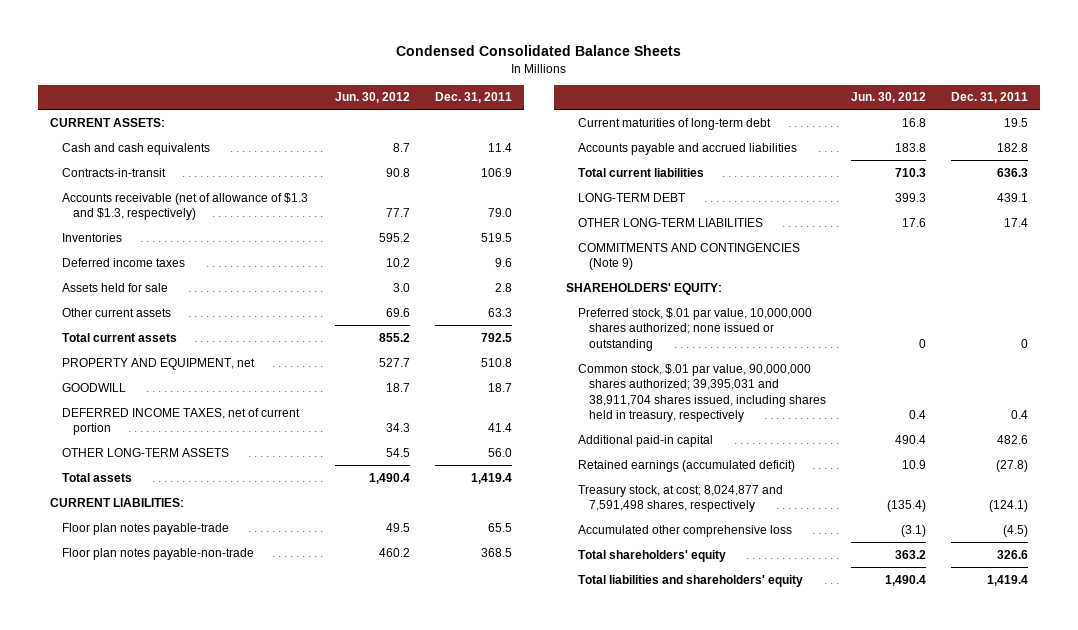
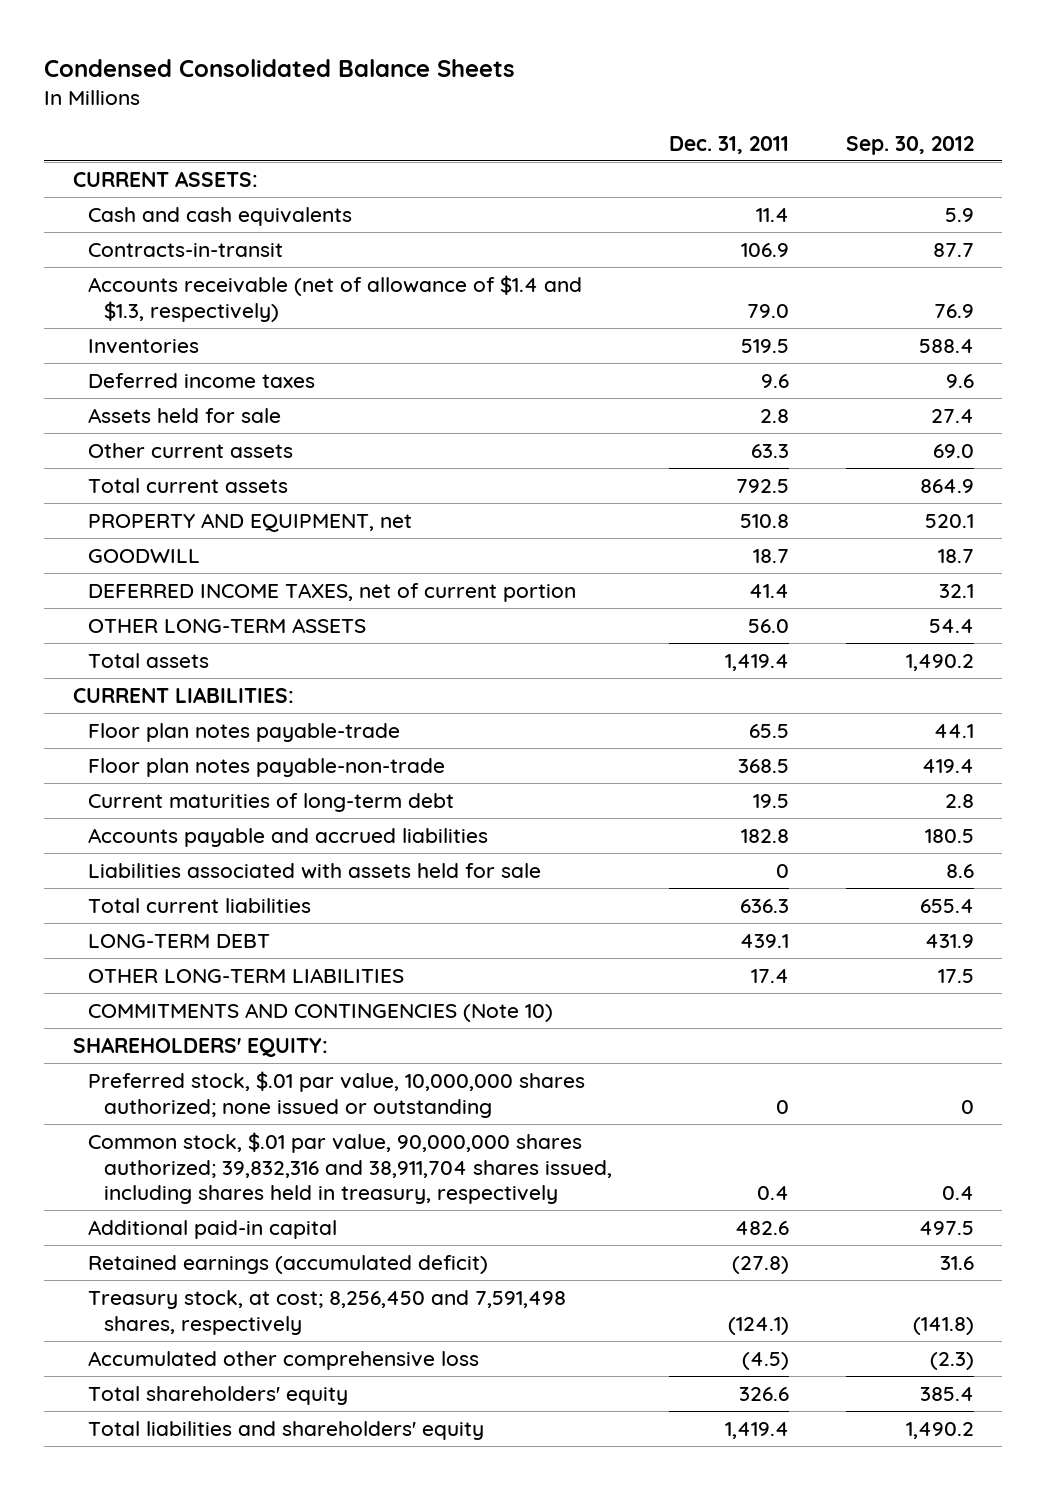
[335,92,411,104] Jun. 30, 2012 -> none
none -> [845,135,974,155] Sep. 30, 2012
[61,192,308,221] Accounts receivable (net of allowance of $1.3 and $1.3, respectively) -> [88,274,583,322] Accounts receivable (net of allowance of $1.4 and $1.3, respectively)
none -> [88,862,542,879] Liabilities associated with assets held for sale
[577,242,800,271] COMMITMENTS AND CONTINGENCIES (Note 9) -> [88,1002,554,1022] COMMITMENTS AND CONTINGENCIES (Note 10)
[577,363,827,423] Common stock, $.01 par value, 90,000,000 shares authorized; 39,395,031 and 38,911,704 shares issued, including shares held in treasury, respectively -> [88,1131,613,1205] Common stock, $.01 par value, 90,000,000 shares authorized; 39,832,316 and 38,911,704 shares issued, including shares held in treasury, respectively
[577,484,783,513] Treasury stock, at cost; 8,024,877 and 7,591,498 shares, respectively -> [88,1289,567,1335] Treasury stock, at cost; 8,256,450 and 7,591,498 shares, respectively

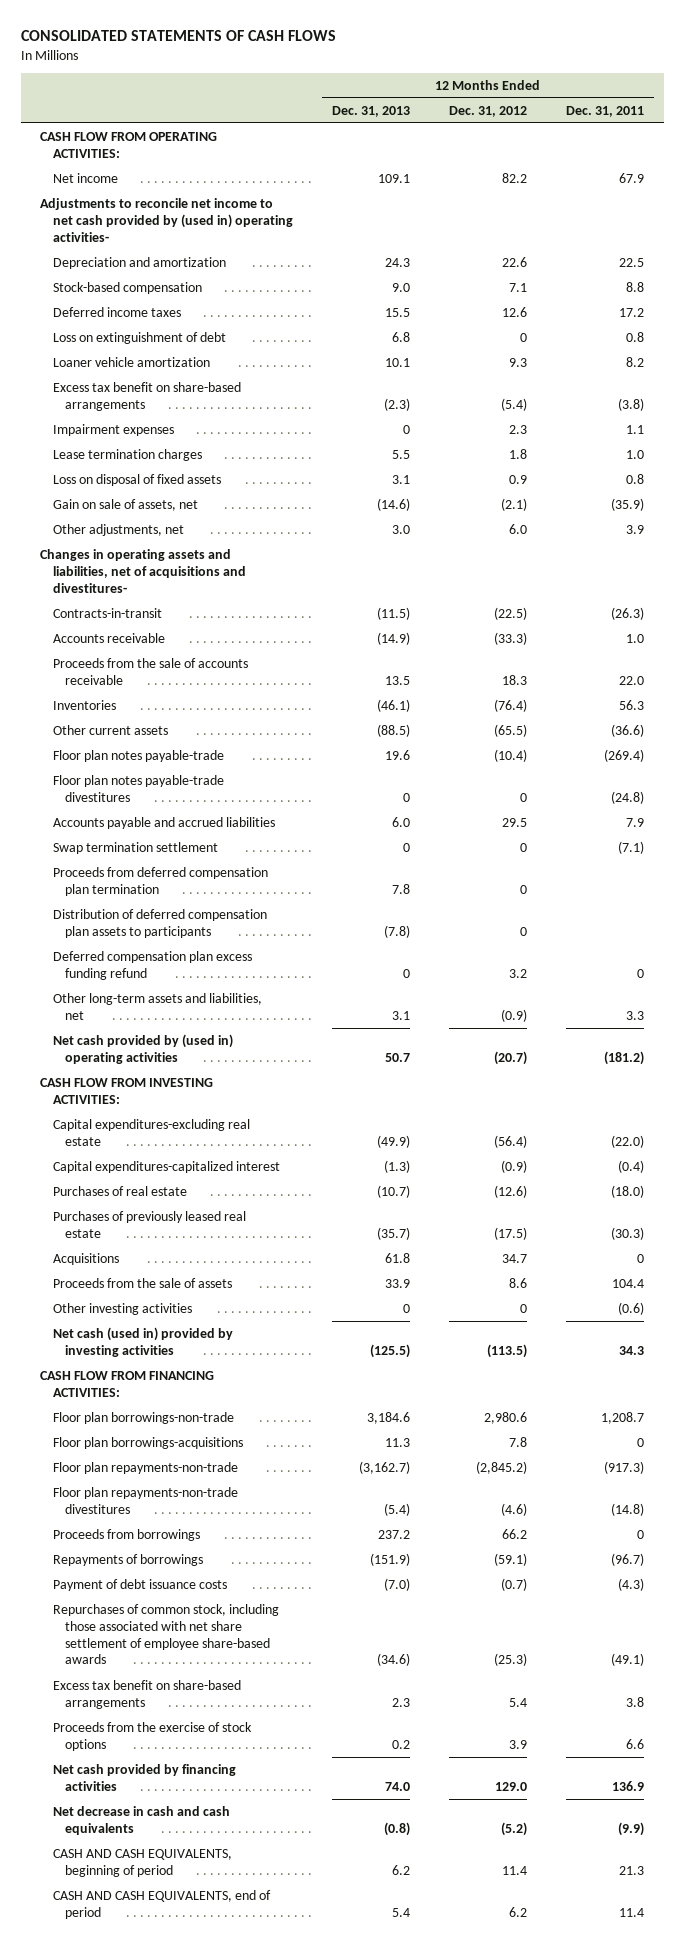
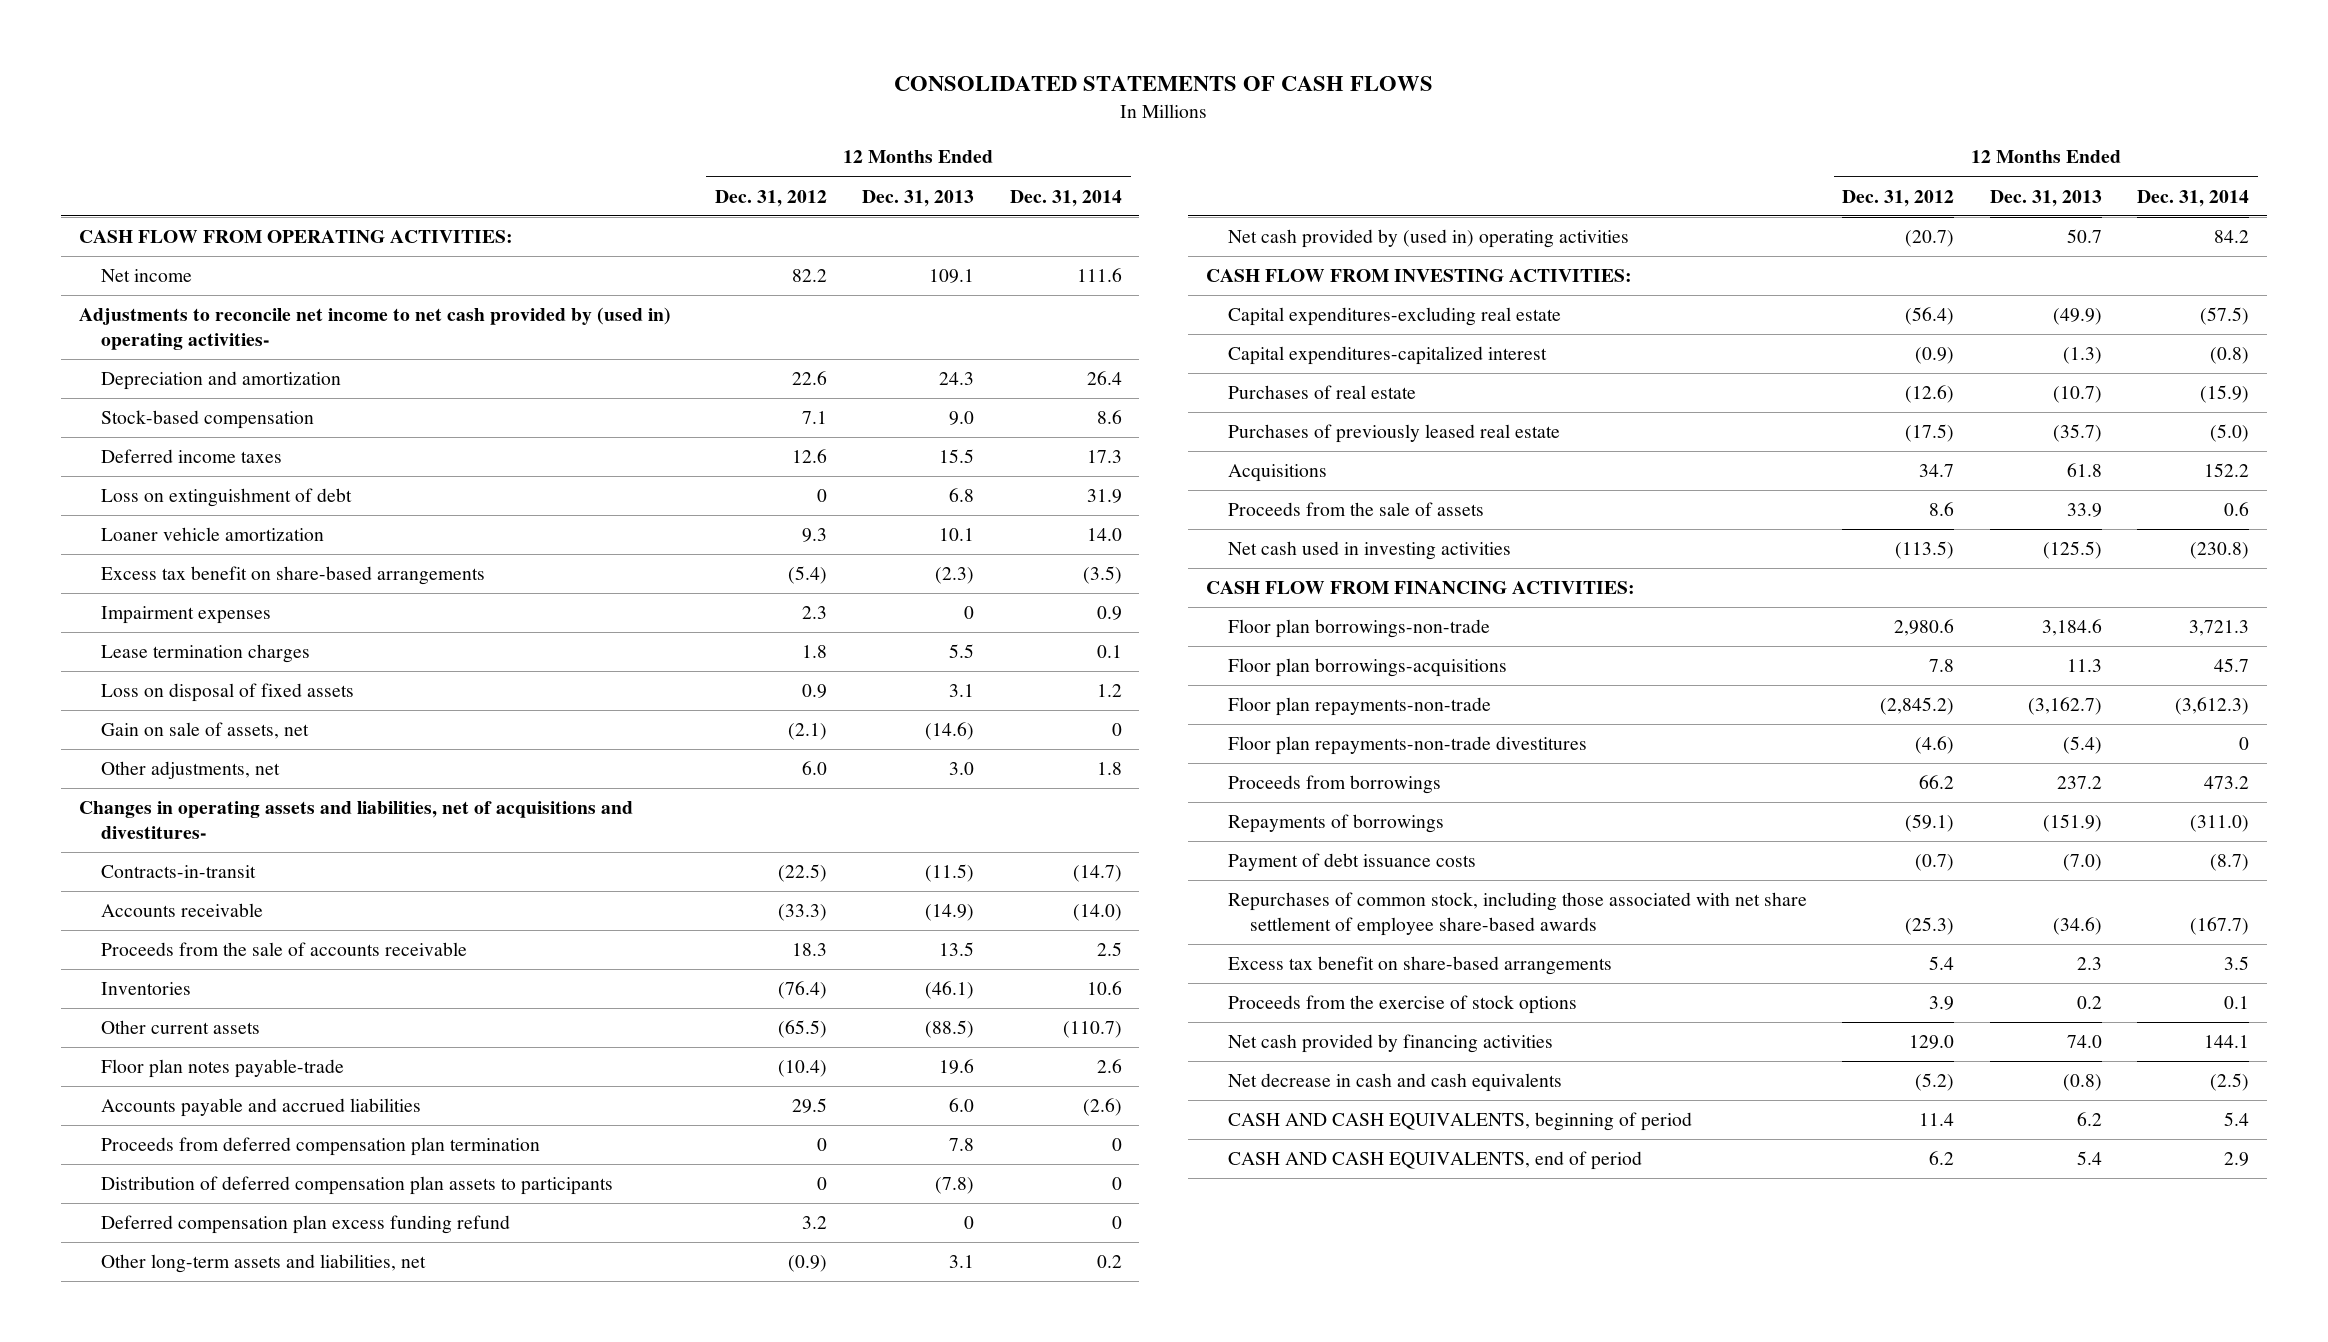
[566,105,645,117] Dec. 31, 2011 -> none
none -> [1009,189,1122,207] Dec. 31, 2014
[52,774,224,802] Floor plan notes payable-trade divestitures -> none
[52,841,218,854] Swap termination settlement -> none
[52,1302,192,1315] Other investing activities -> none
[52,1326,233,1357] Net cash (used in) provided by investing activities -> [1228,541,1512,561] Net cash used in investing activities

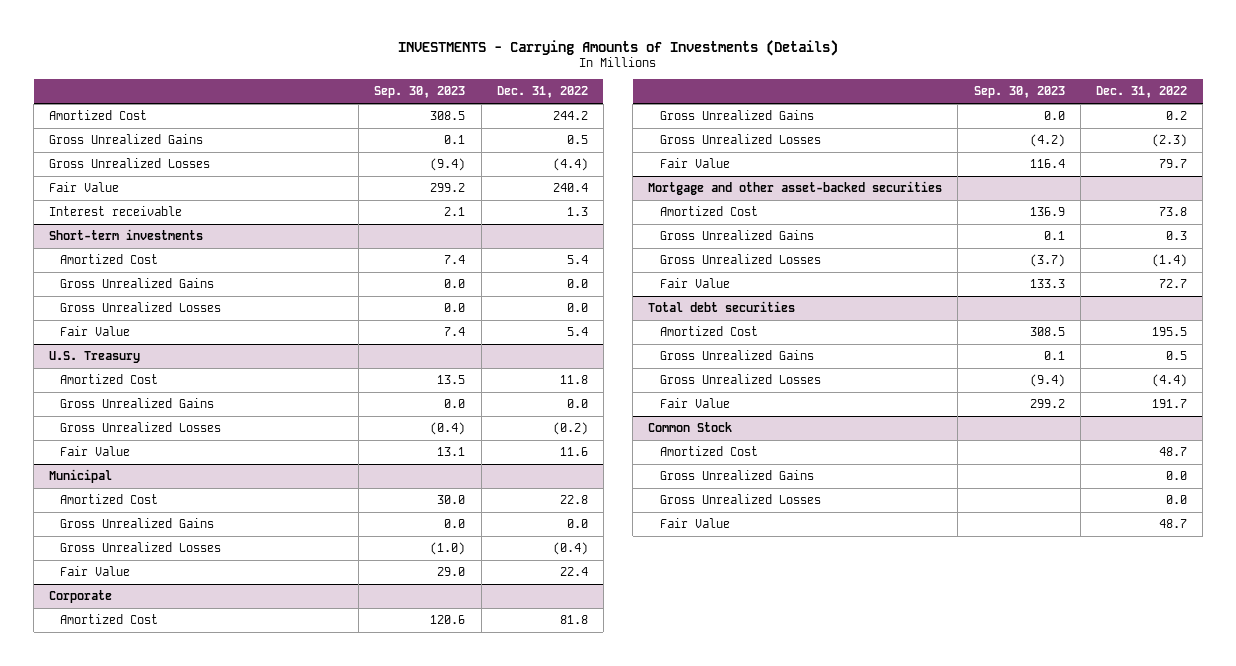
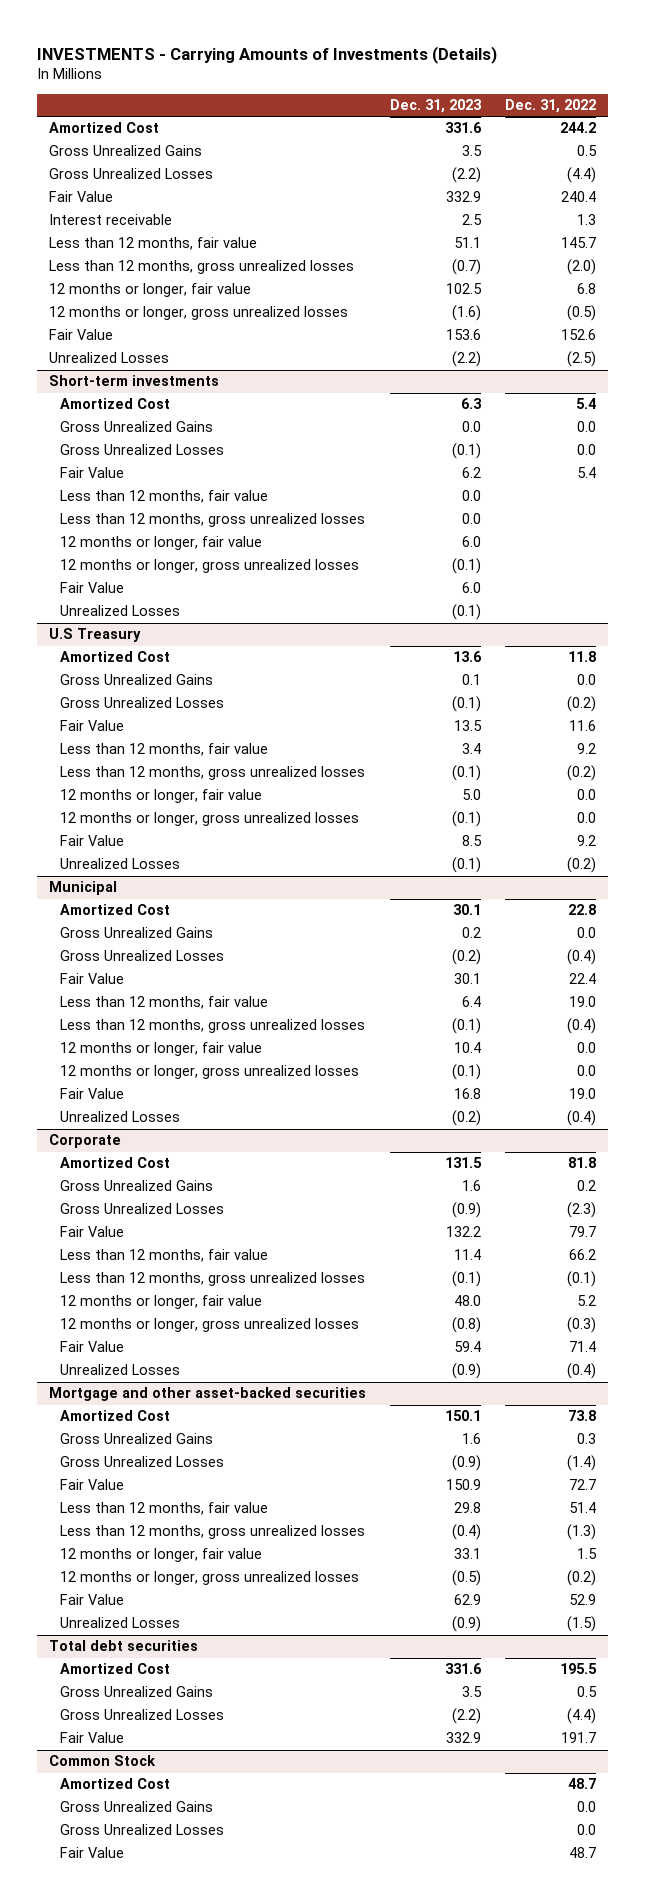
[374,86,466,99] Sep. 30, 2023 -> none
none -> [390,99,483,114] Dec. 31, 2023
none -> [49,237,258,251] Less than 12 months, fair value
none -> [49,260,355,275] Less than 12 months, gross unrealized losses
none -> [49,283,252,298] 12 months or longer, fair value
none -> [49,306,349,321] 12 months or longer, gross unrealized losses
none -> [49,329,114,341] Fair Value
none -> [49,352,170,364] Unrealized Losses
none -> [59,490,268,504] Less than 12 months, fair value
none -> [59,513,365,528] Less than 12 months, gross unrealized losses
none -> [59,536,262,551] 12 months or longer, fair value
none -> [59,559,359,574] 12 months or longer, gross unrealized losses
none -> [59,582,124,594] Fair Value
none -> [59,605,180,617] Unrealized Losses
[49,351,141,364] U.S. Treasury -> [49,628,142,643] U.S Treasury
none -> [59,743,268,757] Less than 12 months, fair value
none -> [59,766,365,781] Less than 12 months, gross unrealized losses
none -> [59,789,262,804] 12 months or longer, fair value
none -> [59,812,359,827] 12 months or longer, gross unrealized losses
none -> [59,835,124,847] Fair Value
none -> [59,858,180,870] Unrealized Losses
none -> [59,996,268,1010] Less than 12 months, fair value
none -> [59,1019,365,1034] Less than 12 months, gross unrealized losses
none -> [59,1042,262,1057] 12 months or longer, fair value
none -> [59,1065,359,1080] 12 months or longer, gross unrealized losses
none -> [59,1088,124,1100] Fair Value
none -> [59,1111,180,1123] Unrealized Losses
none -> [59,1249,268,1263] Less than 12 months, fair value
none -> [59,1272,365,1287] Less than 12 months, gross unrealized losses
none -> [59,1295,262,1310] 12 months or longer, fair value
none -> [59,1318,359,1333] 12 months or longer, gross unrealized losses
none -> [59,1341,124,1353] Fair Value
none -> [59,1364,180,1376] Unrealized Losses
none -> [59,1502,268,1516] Less than 12 months, fair value
none -> [59,1525,365,1540] Less than 12 months, gross unrealized losses
none -> [59,1548,262,1563] 12 months or longer, fair value
none -> [59,1571,359,1586] 12 months or longer, gross unrealized losses
none -> [59,1594,124,1606] Fair Value
none -> [59,1617,180,1629] Unrealized Losses

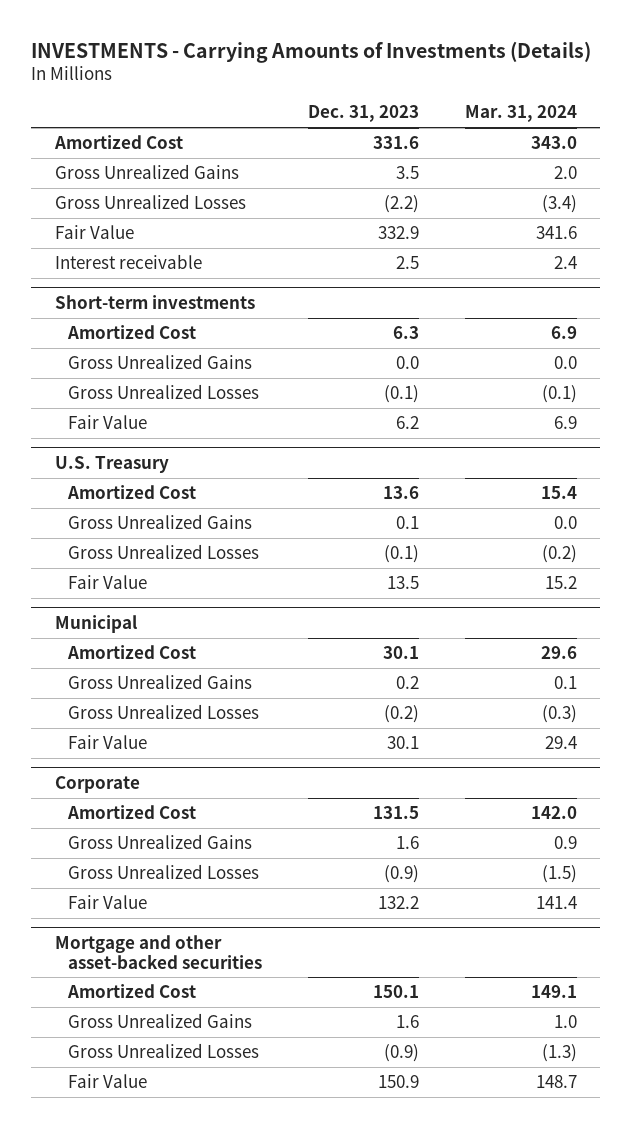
[505,99,597,114] Dec. 31, 2022 -> none
none -> [465,105,578,123] Mar. 31, 2024
[49,237,258,251] Less than 12 months, fair value -> none
[49,260,355,275] Less than 12 months, gross unrealized losses -> none
[49,283,252,298] 12 months or longer, fair value -> none
[49,306,349,321] 12 months or longer, gross unrealized losses -> none
[49,329,114,341] Fair Value -> none
[49,352,170,364] Unrealized Losses -> none
[59,490,268,504] Less than 12 months, fair value -> none
[59,513,365,528] Less than 12 months, gross unrealized losses -> none
[59,536,262,551] 12 months or longer, fair value -> none
[59,559,359,574] 12 months or longer, gross unrealized losses -> none
[59,582,124,594] Fair Value -> none
[59,605,180,617] Unrealized Losses -> none
[49,628,142,643] U.S Treasury -> [54,455,169,473] U.S. Treasury
[59,743,268,757] Less than 12 months, fair value -> none
[59,766,365,781] Less than 12 months, gross unrealized losses -> none
[59,789,262,804] 12 months or longer, fair value -> none
[59,812,359,827] 12 months or longer, gross unrealized losses -> none
[59,835,124,847] Fair Value -> none
[59,858,180,870] Unrealized Losses -> none
[59,996,268,1010] Less than 12 months, fair value -> none
[59,1019,365,1034] Less than 12 months, gross unrealized losses -> none
[59,1042,262,1057] 12 months or longer, fair value -> none
[59,1065,359,1080] 12 months or longer, gross unrealized losses -> none
[59,1088,124,1100] Fair Value -> none
[59,1111,180,1123] Unrealized Losses -> none
[59,1249,268,1263] Less than 12 months, fair value -> none
[59,1272,365,1287] Less than 12 months, gross unrealized losses -> none
[59,1295,262,1310] 12 months or longer, fair value -> none
[59,1318,359,1333] 12 months or longer, gross unrealized losses -> none
[59,1341,124,1353] Fair Value -> none
[59,1364,180,1376] Unrealized Losses -> none
[59,1502,268,1516] Less than 12 months, fair value -> none
[59,1525,365,1540] Less than 12 months, gross unrealized losses -> none
[59,1548,262,1563] 12 months or longer, fair value -> none
[59,1571,359,1586] 12 months or longer, gross unrealized losses -> none
[59,1594,124,1606] Fair Value -> none
[59,1617,180,1629] Unrealized Losses -> none
[49,1640,199,1652] Total debt securities -> none
[59,1663,170,1675] Amortized Cost -> none
[59,1686,213,1698] Gross Unrealized Gains -> none
[59,1709,224,1721] Gross Unrealized Losses -> none
[59,1732,124,1744] Fair Value -> none
[49,1755,157,1767] Common Stock -> none
[59,1778,170,1790] Amortized Cost -> none
[59,1801,213,1813] Gross Unrealized Gains -> none
[59,1824,224,1836] Gross Unrealized Losses -> none
[59,1847,124,1859] Fair Value -> none

